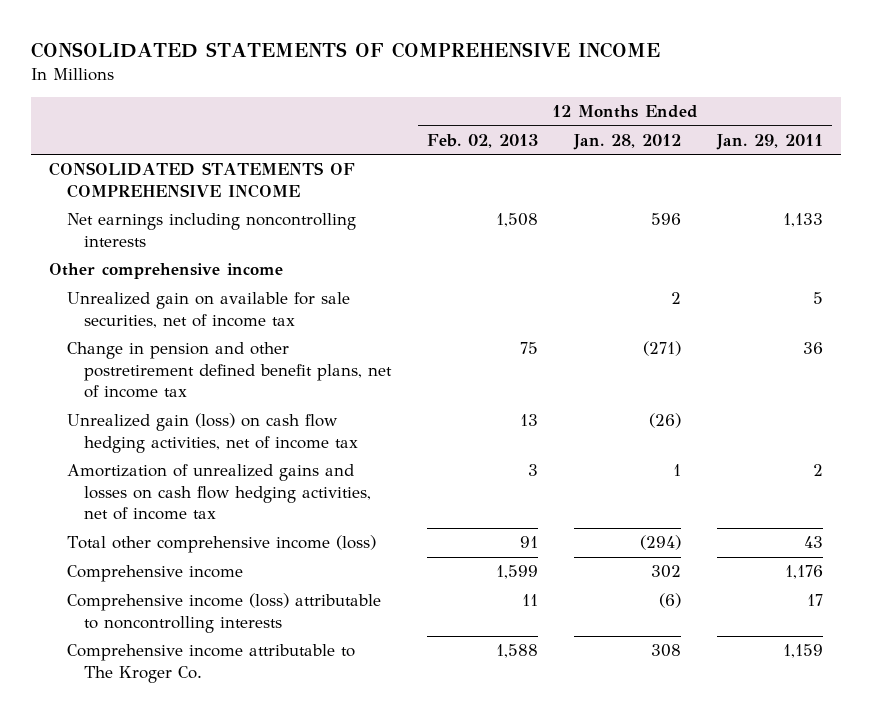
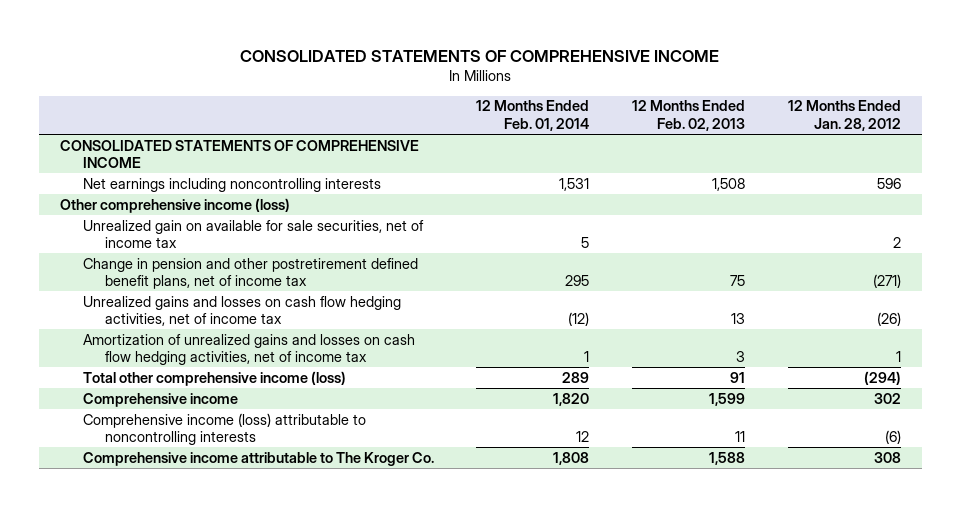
[716,133,824,150] Jan. 29, 2011 -> none
none -> [476,100,590,131] 12 Months Ended Feb. 01, 2014
[49,263,284,280] Other comprehensive income -> [60,197,291,213] Other comprehensive income (loss)
[66,413,359,453] Unrealized gain (loss) on cash flow hedging activities, net of income tax -> [82,295,401,327] Unrealized gains and losses on cash flow hedging activities, net of income tax

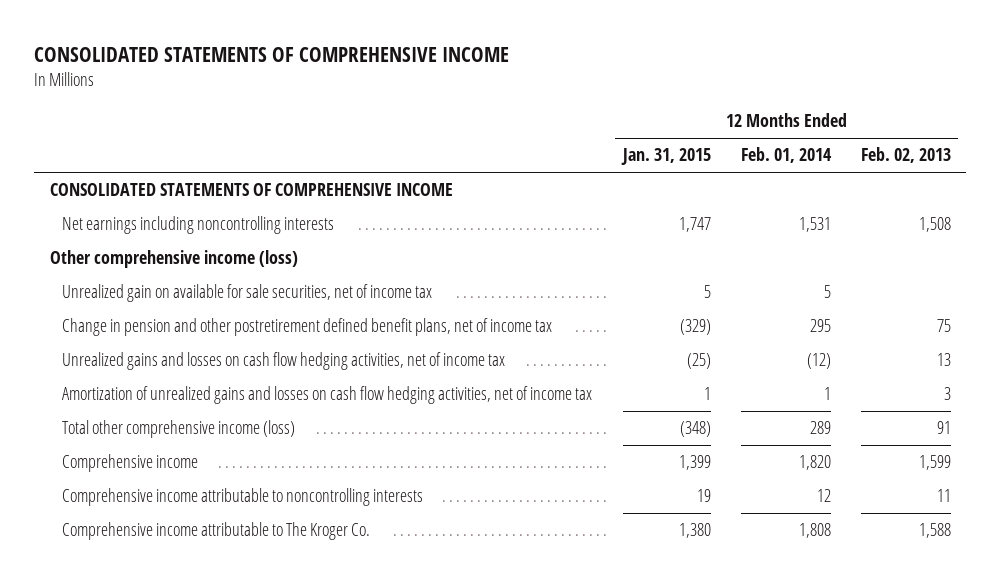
[787,100,901,131] 12 Months Ended Jan. 28, 2012 -> none
none -> [620,148,711,166] Jan. 31, 2015
[82,412,366,446] Comprehensive income (loss) attributable to noncontrolling interests -> [62,488,424,507] Comprehensive income attributable to noncontrolling interests

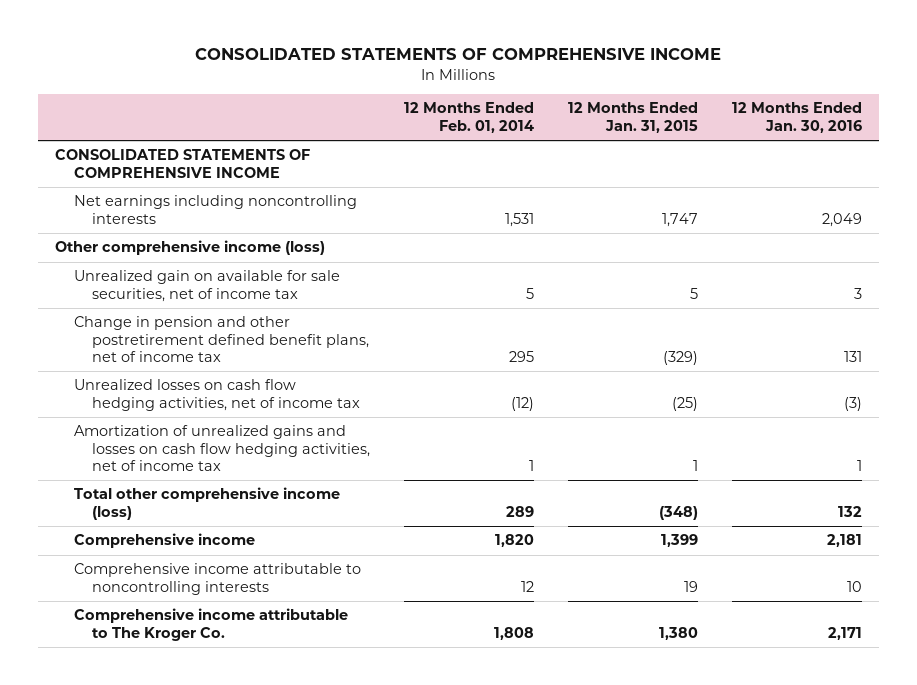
[860,147,951,164] Feb. 02, 2013 -> none
none -> [731,102,862,133] 12 Months Ended Jan. 30, 2016
[62,352,506,371] Unrealized gains and losses on cash flow hedging activities, net of income tax -> [73,379,361,411] Unrealized losses on cash flow hedging activities, net of income tax

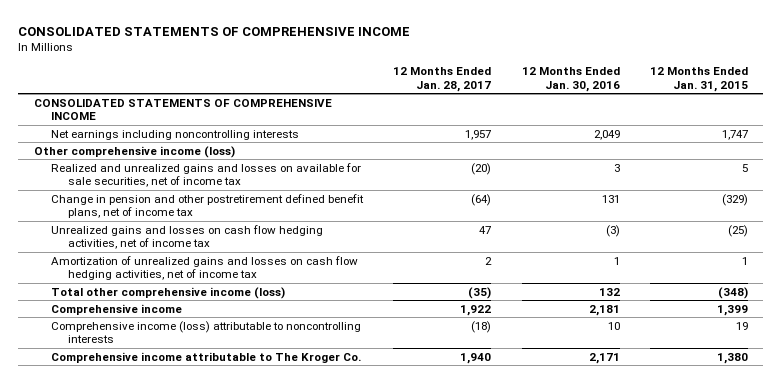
[404,102,535,133] 12 Months Ended Feb. 01, 2014 -> none
none -> [393,67,492,92] 12 Months Ended Jan. 28, 2017
[73,270,340,302] Unrealized gain on available for sale securities, net of income tax -> [50,162,361,188] Realized and unrealized gains and losses on available for sale securities, net of income tax
[73,379,361,411] Unrealized losses on cash flow hedging activities, net of income tax -> [50,224,323,250] Unrealized gains and losses on cash flow hedging activities, net of income tax
[73,563,361,595] Comprehensive income attributable to noncontrolling interests -> [50,320,361,344] Comprehensive income (loss) attributable to noncontrolling interests

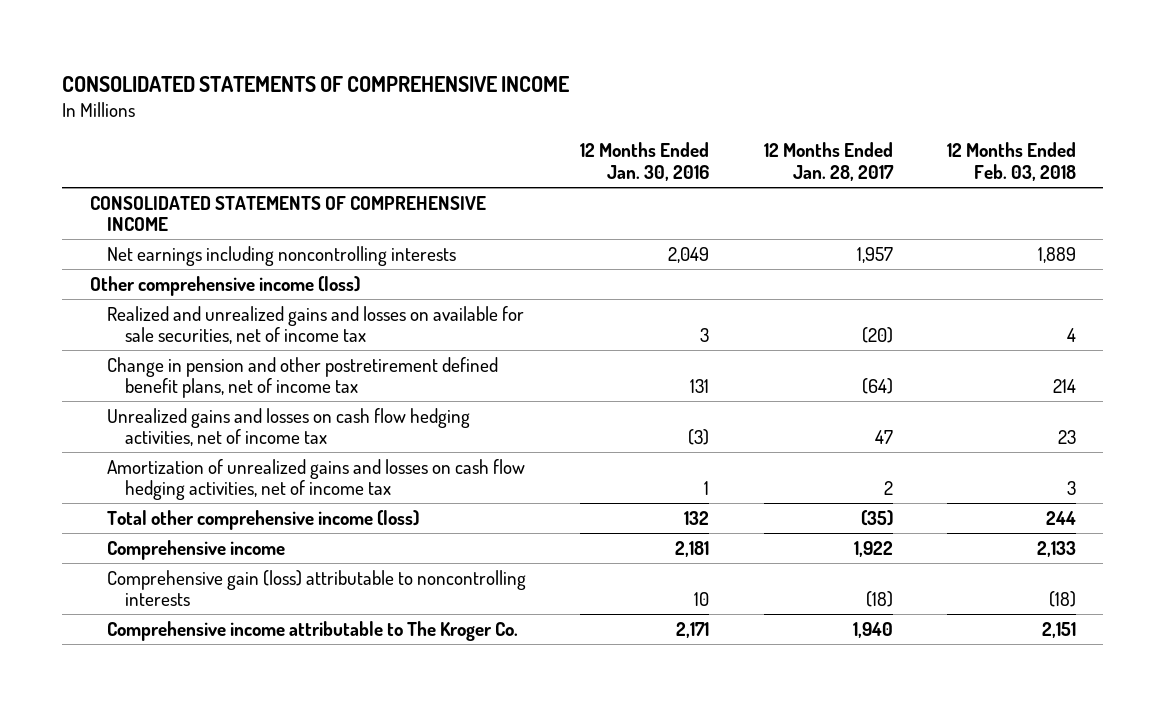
[650,67,749,92] 12 Months Ended Jan. 31, 2015 -> none
none -> [946,142,1076,182] 12 Months Ended Feb. 03, 2018
[50,320,361,344] Comprehensive income (loss) attributable to noncontrolling interests -> [107,569,527,607] Comprehensive gain (loss) attributable to noncontrolling interests

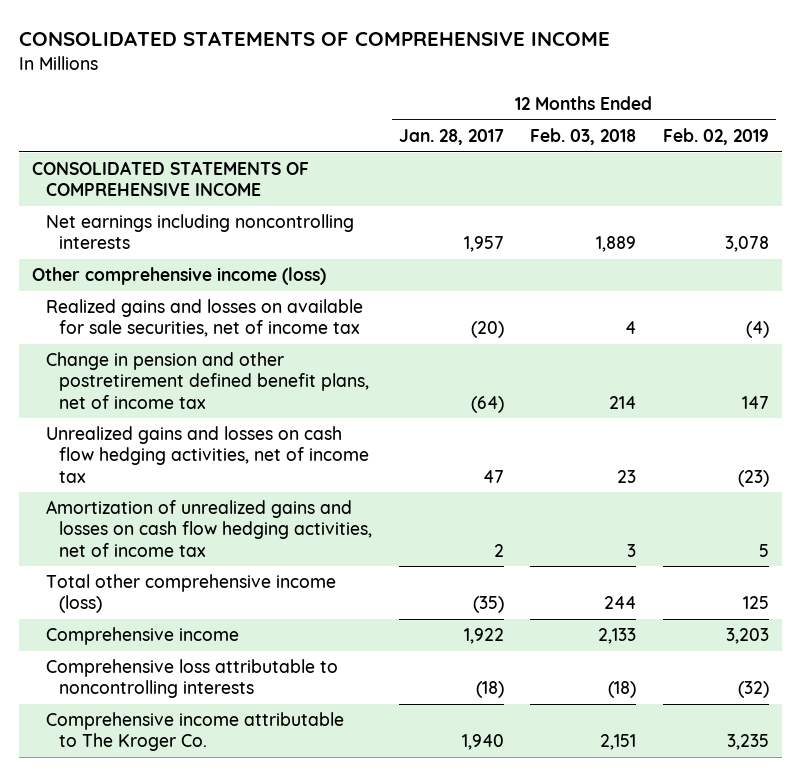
[580,142,710,182] 12 Months Ended Jan. 30, 2016 -> none
none -> [662,127,769,145] Feb. 02, 2019
[107,305,525,345] Realized and unrealized gains and losses on available for sale securities, net of income tax -> [45,299,363,338] Realized gains and losses on available for sale securities, net of income tax
[107,569,527,607] Comprehensive gain (loss) attributable to noncontrolling interests -> [45,659,338,699] Comprehensive loss attributable to noncontrolling interests

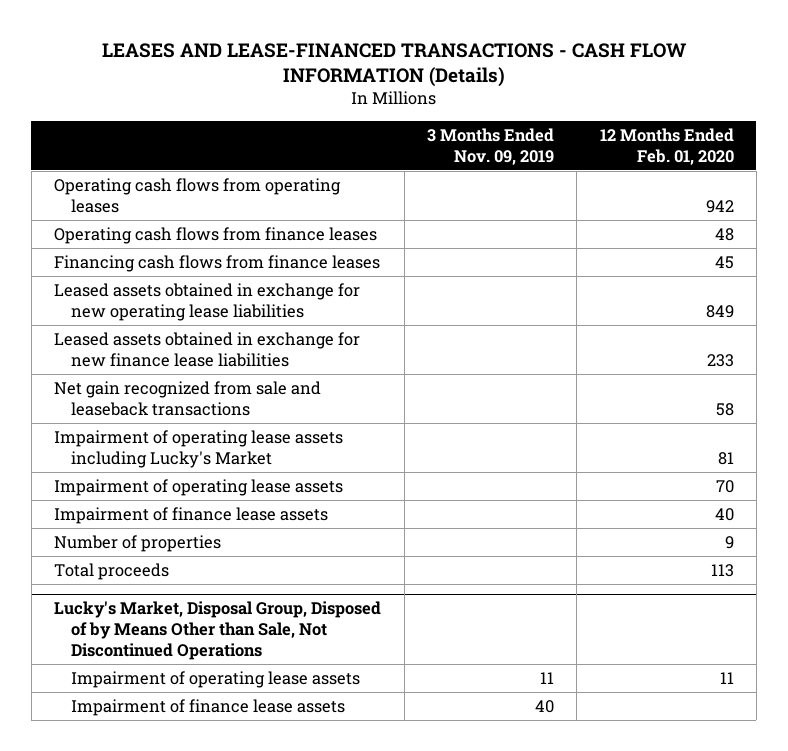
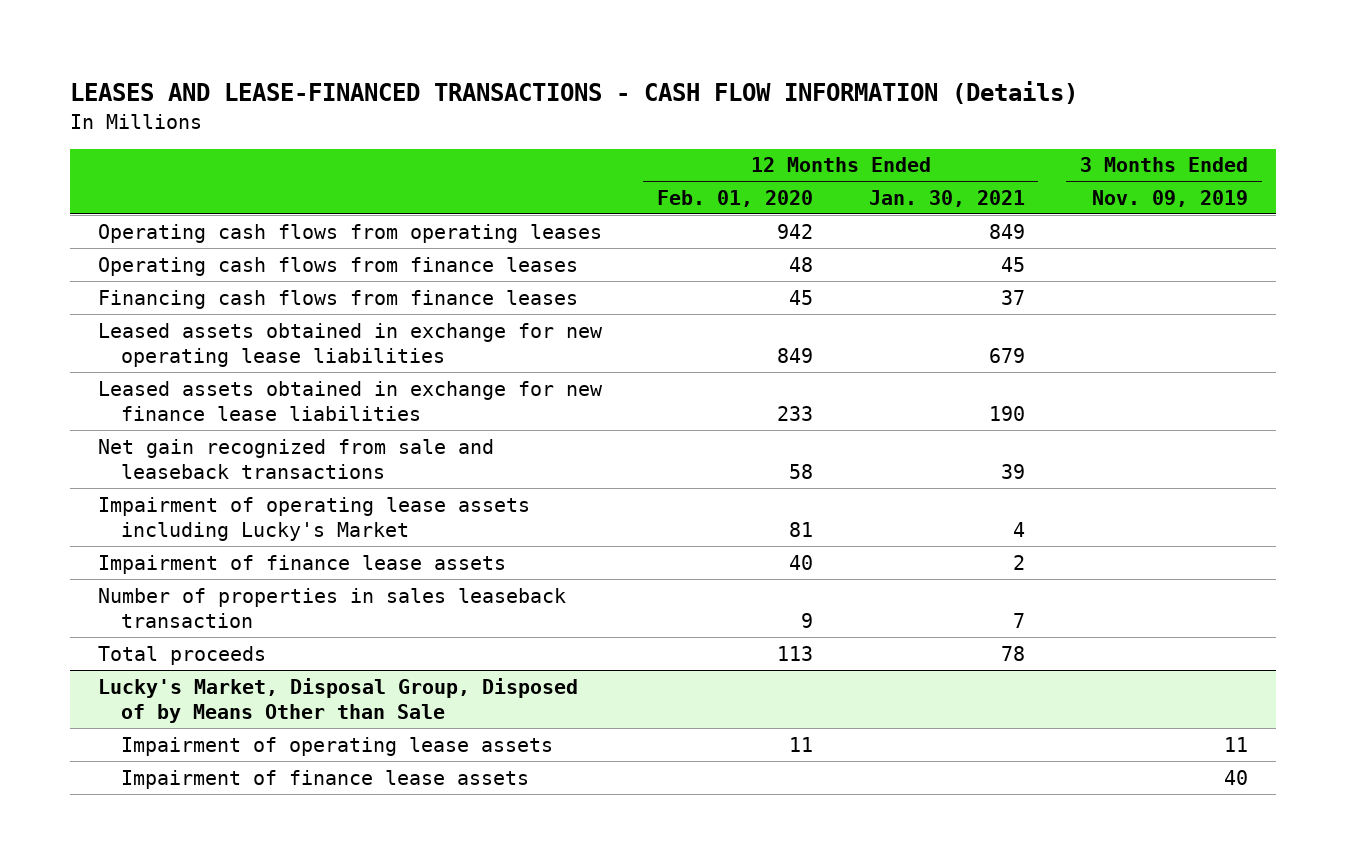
none -> [868,189,1025,207] Jan. 30, 2021
[54,478,344,496] Impairment of operating lease assets -> none
[54,534,222,552] Number of properties -> [97,587,566,629] Number of properties in sales leaseback transaction
[54,601,382,661] Lucky's Market, Disposal Group, Disposed of by Means Other than Sale, Not Discontinued Operations -> [97,677,578,724] Lucky's Market, Disposal Group, Disposed of by Means Other than Sale

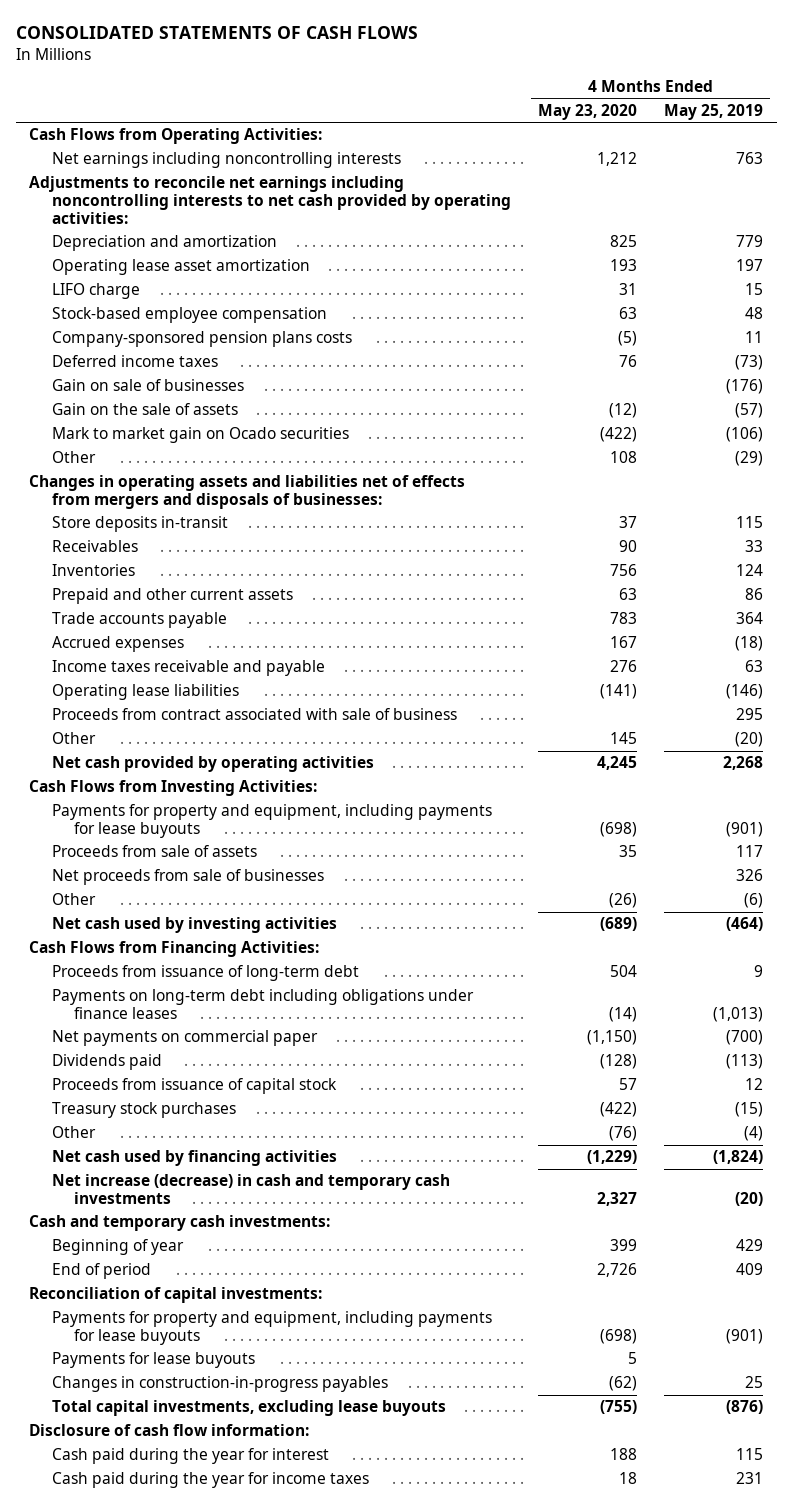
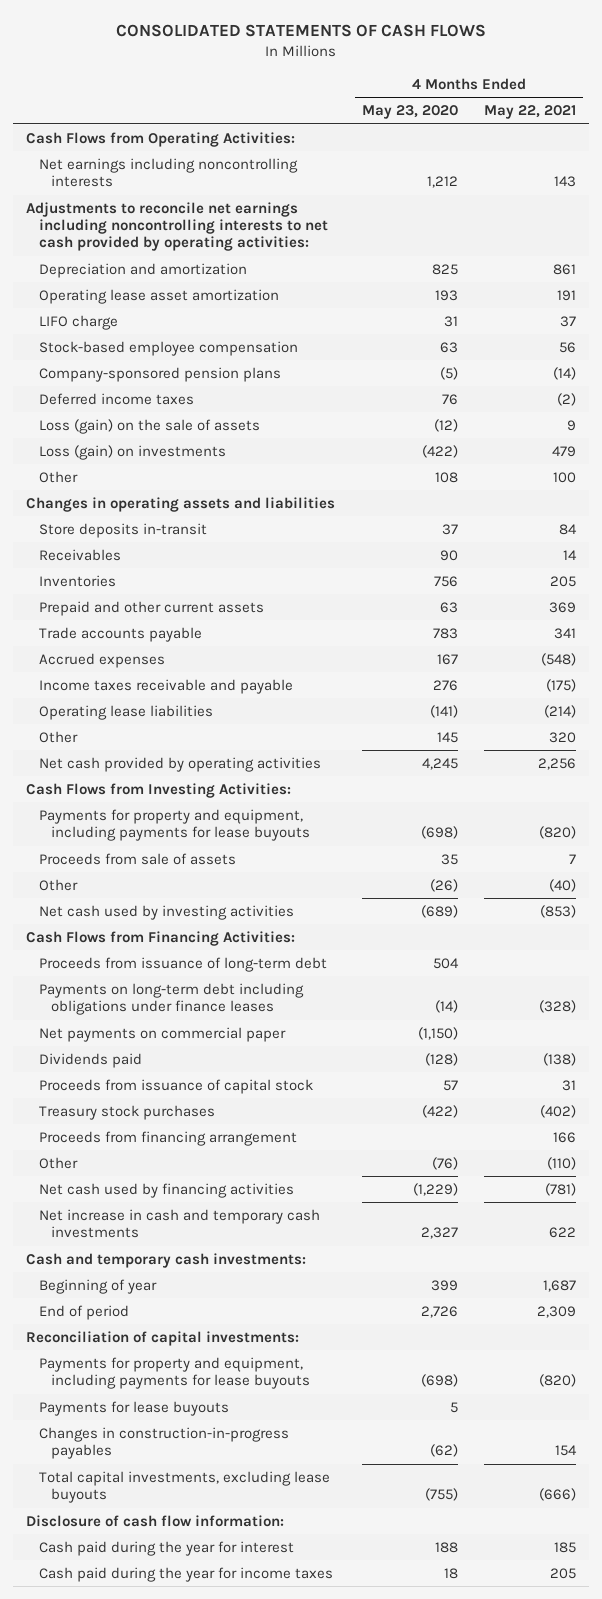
[664,104,764,121] May 25, 2019 -> none
none -> [483,105,576,120] May 22, 2021
[51,331,352,348] Company-sponsored pension plans costs -> [38,366,281,382] Company-sponsored pension plans
[51,379,244,392] Gain on sale of businesses -> none
[51,403,238,416] Gain on the sale of assets -> [38,418,260,434] Loss (gain) on the sale of assets
[51,427,349,444] Mark to market gain on Ocado securities -> [38,444,226,460] Loss (gain) on investments
[29,475,466,510] Changes in operating assets and liabilities net of effects from mergers and disposals of businesses: -> [26,496,336,512] Changes in operating assets and liabilities
[51,708,457,721] Proceeds from contract associated with sale of business -> none
[51,869,324,886] Net proceeds from sale of businesses -> none
none -> [38,1130,297,1146] Proceeds from financing arrangement
[51,1174,450,1205] Net increase (decrease) in cash and temporary cash investments -> [38,1208,320,1238] Net increase in cash and temporary cash investments

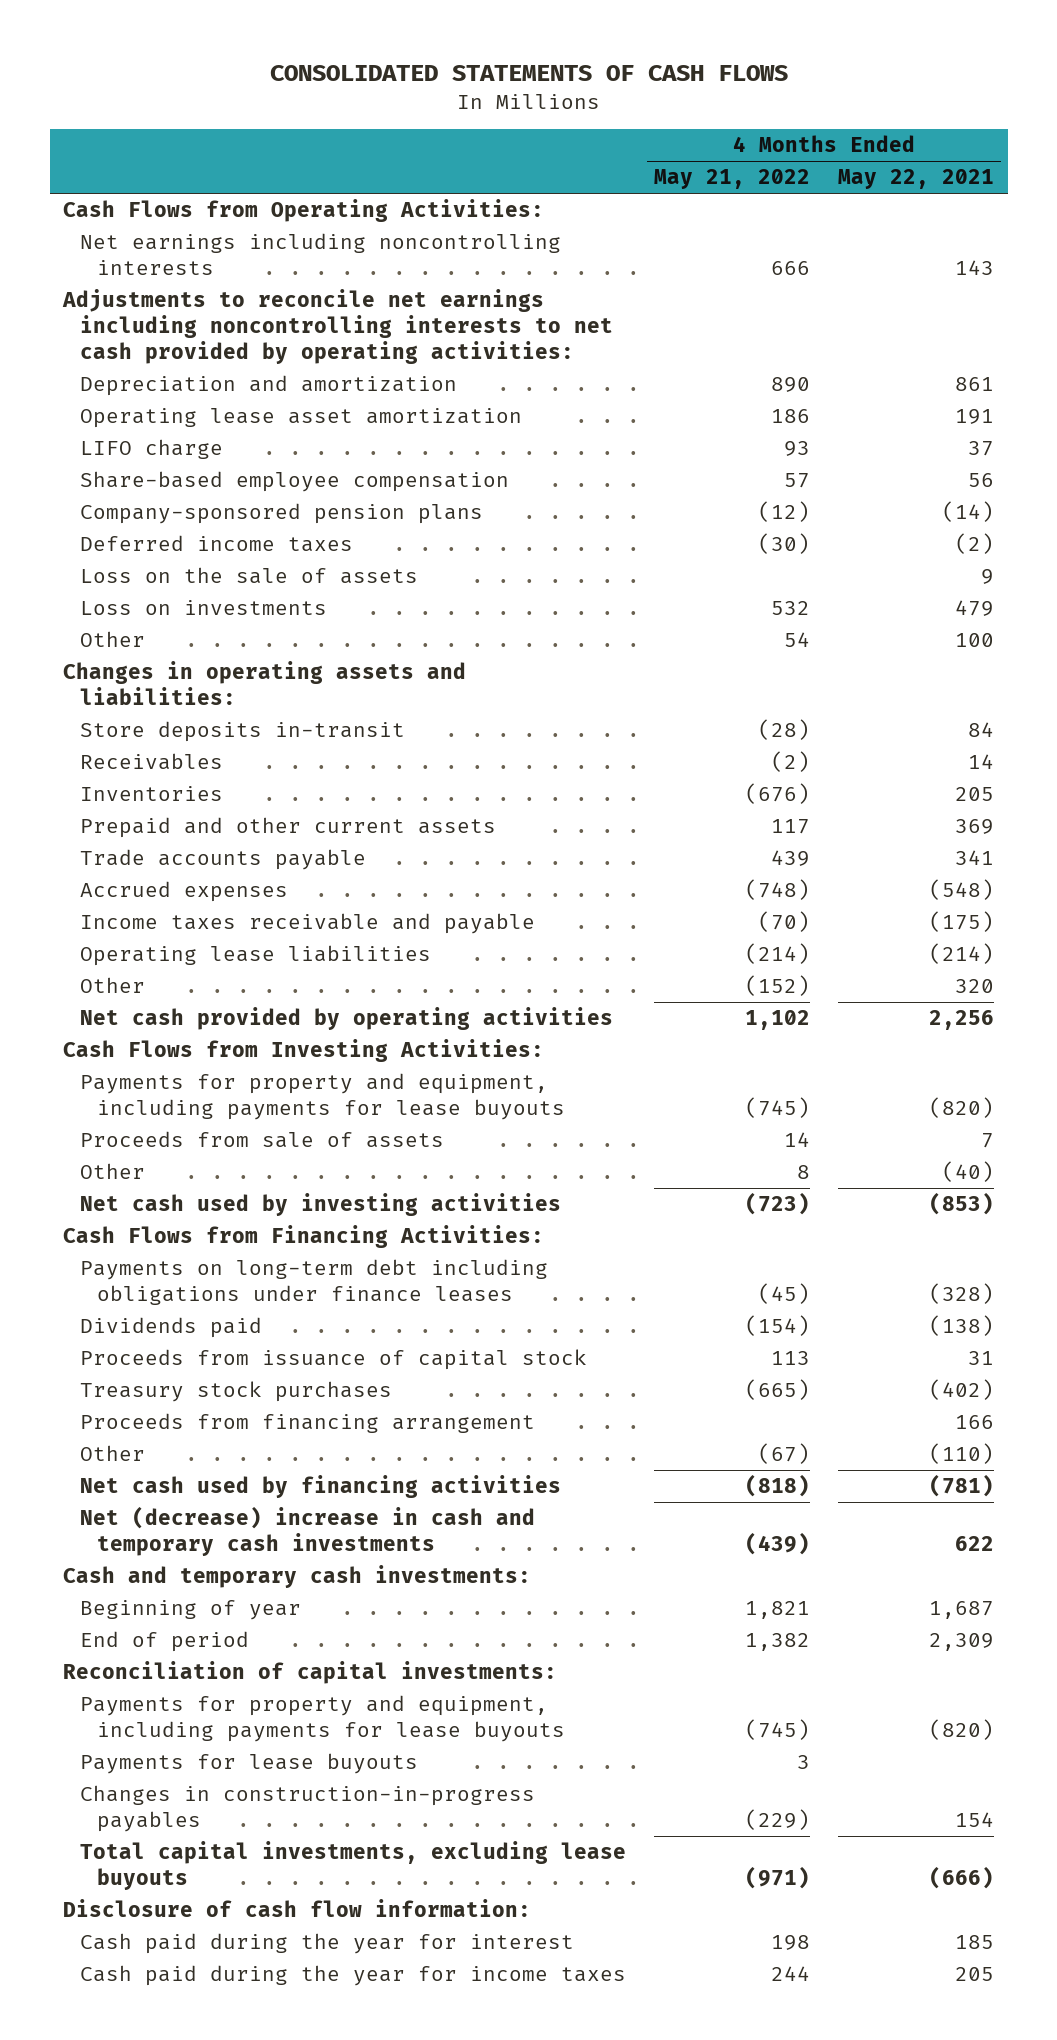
[361,105,458,120] May 23, 2020 -> none
none -> [653,169,810,190] May 21, 2022
[38,340,298,356] Stock-based employee compensation -> [80,471,510,493] Share-based employee compensation
[38,418,260,434] Loss (gain) on the sale of assets -> [80,567,419,585] Loss on the sale of assets
[38,444,226,460] Loss (gain) on investments -> [80,600,328,616] Loss on investments
[26,496,336,512] Changes in operating assets and liabilities -> [63,661,467,705] Changes in operating assets and liabilities:
[38,956,327,972] Proceeds from issuance of long-term debt -> none
[38,1026,286,1042] Net payments on commercial paper -> none
[38,1208,320,1238] Net increase in cash and temporary cash investments -> [80,1506,536,1556] Net (decrease) increase in cash and temporary cash investments

